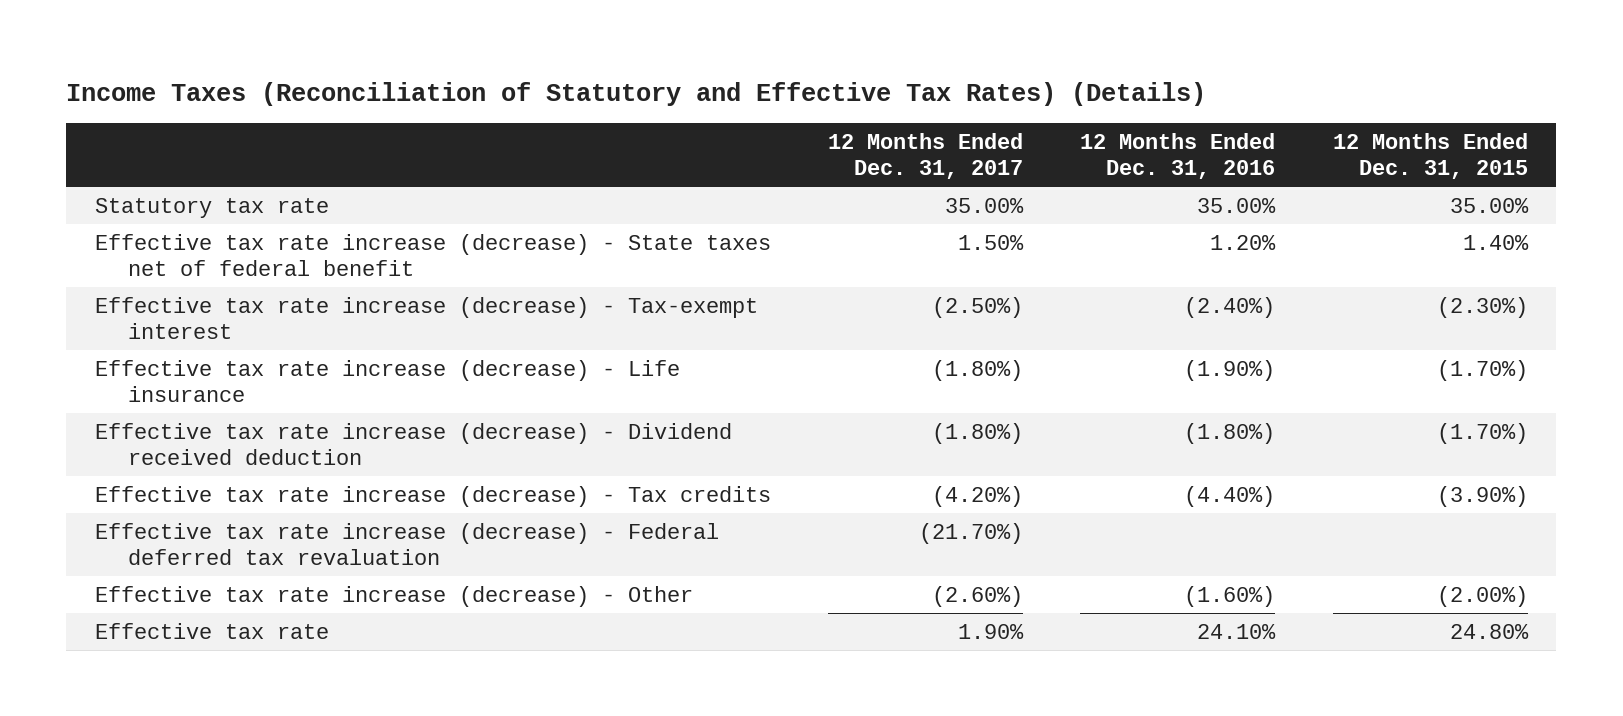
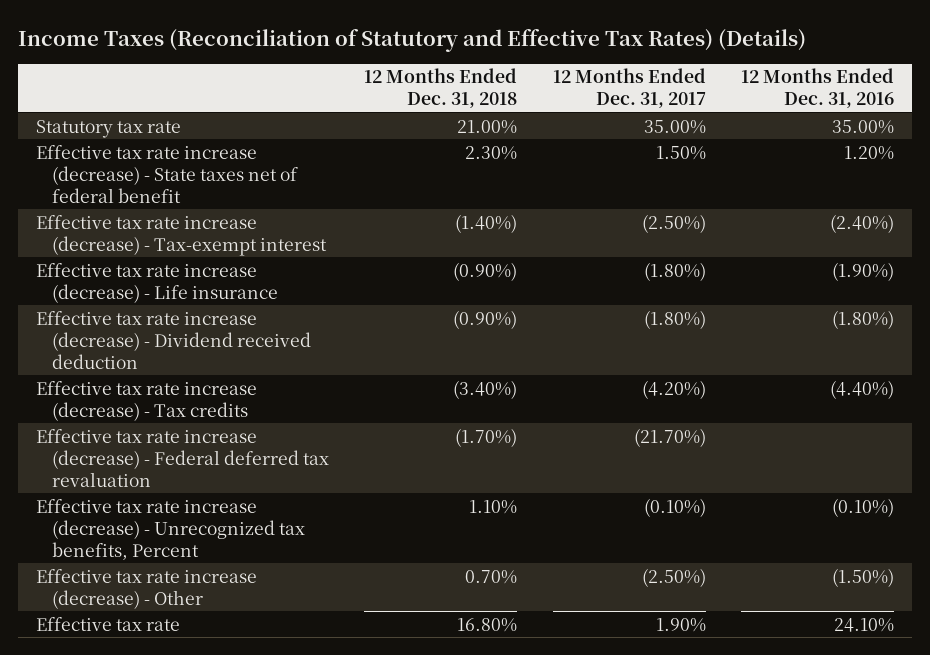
[1332,132,1528,180] 12 Months Ended Dec. 31, 2015 -> none
none -> [364,68,518,109] 12 Months Ended Dec. 31, 2018
none -> [36,498,305,560] Effective tax rate increase (decrease) - Unrecognized tax benefits, Percent
[932,585,1024,607] (2.60%) -> [641,567,706,587] (2.50%)
[1184,585,1276,607] (1.60%) -> [832,567,895,587] (1.50%)

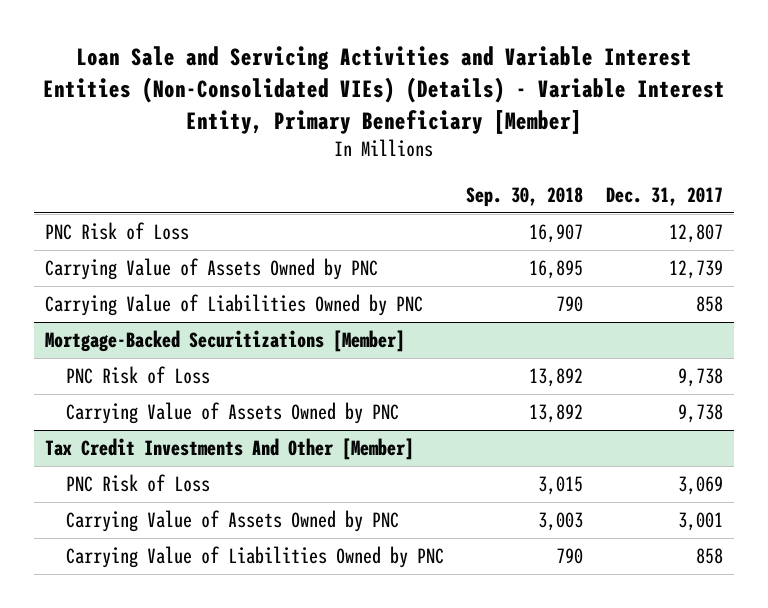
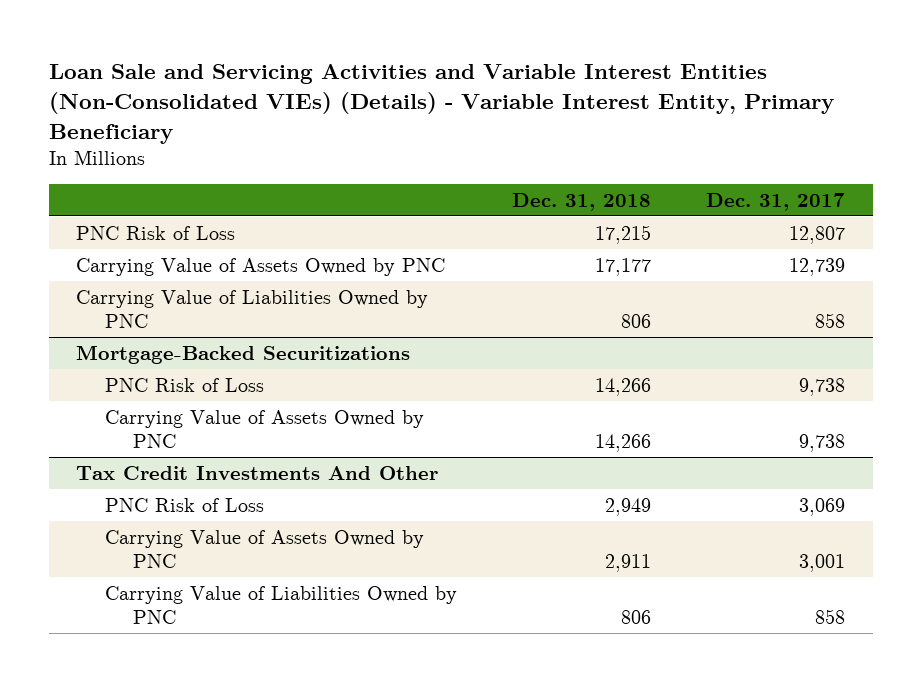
[42,46,725,134] Loan Sale and Servicing Activities and Variable Interest Entities (Non-Consolidated VIEs) (Details) - Variable Interest Entity, Primary Beneficiary [Member] -> [48,63,834,144] Loan Sale and Servicing Activities and Variable Interest Entities (Non-Consolidated VIEs) (Details) - Variable Interest Entity, Primary Beneficiary
[466,186,584,207] Sep. 30, 2018 -> none
none -> [512,192,652,211] Dec. 31, 2018
[44,330,405,353] Mortgage-Backed Securitizations [Member] -> [76,344,411,364] Mortgage-Backed Securitizations
[44,438,414,461] Tax Credit Investments And Other [Member] -> [76,465,439,480] Tax Credit Investments And Other

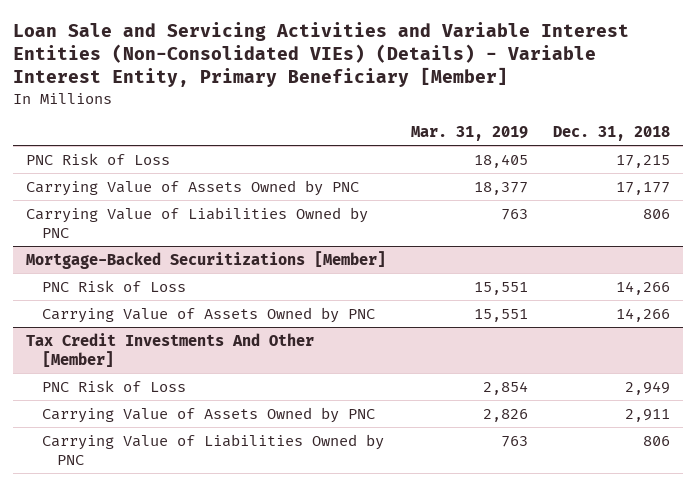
[48,63,834,144] Loan Sale and Servicing Activities and Variable Interest Entities (Non-Consolidated VIEs) (Details) - Variable Interest Entity, Primary Beneficiary -> [13,21,630,88] Loan Sale and Servicing Activities and Variable Interest Entities (Non-Consolidated VIEs) (Details) - Variable Interest Entity, Primary Beneficiary [Member]
[706,192,846,211] Dec. 31, 2017 -> none
none -> [411,126,529,142] Mar. 31, 2019
[76,344,411,364] Mortgage-Backed Securitizations -> [25,250,386,269] Mortgage-Backed Securitizations [Member]
[76,465,439,480] Tax Credit Investments And Other -> [25,332,314,368] Tax Credit Investments And Other [Member]

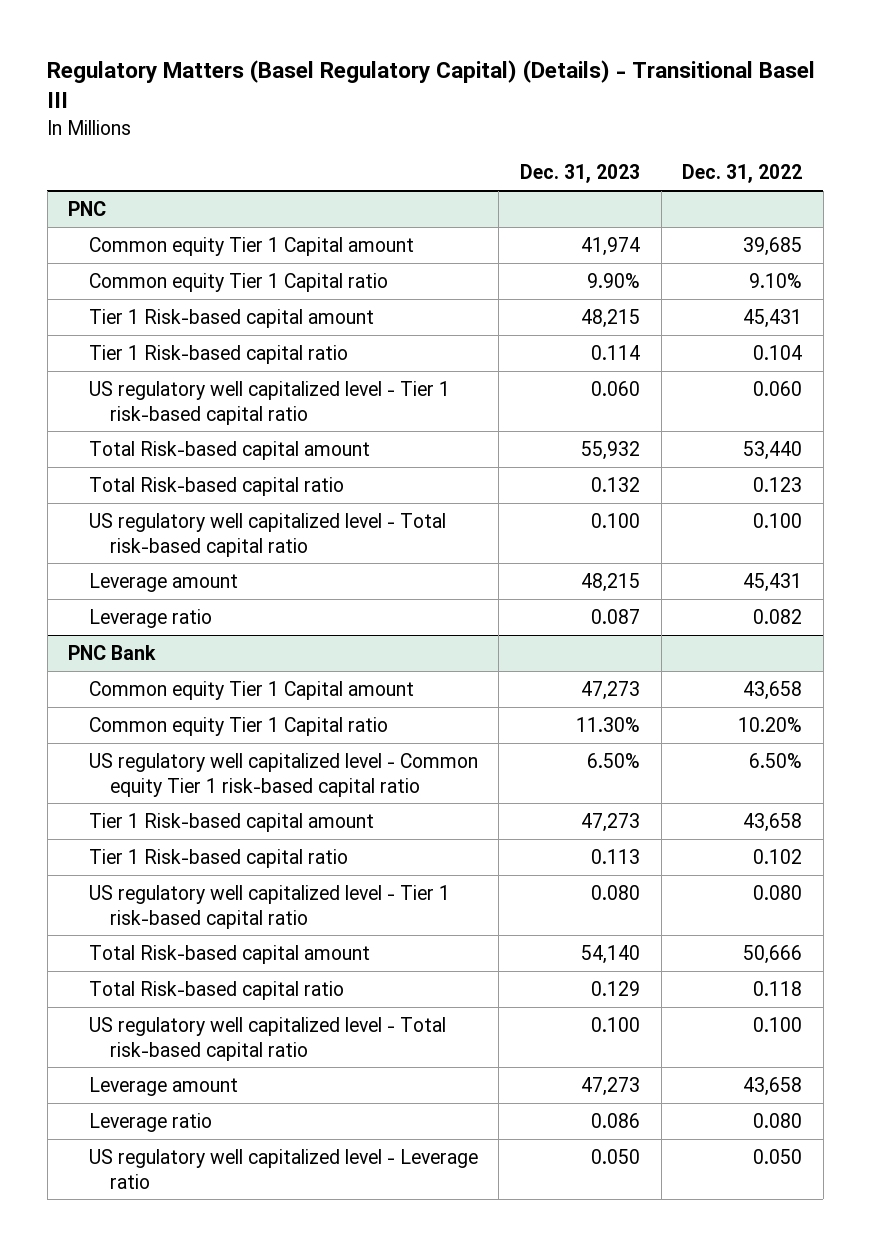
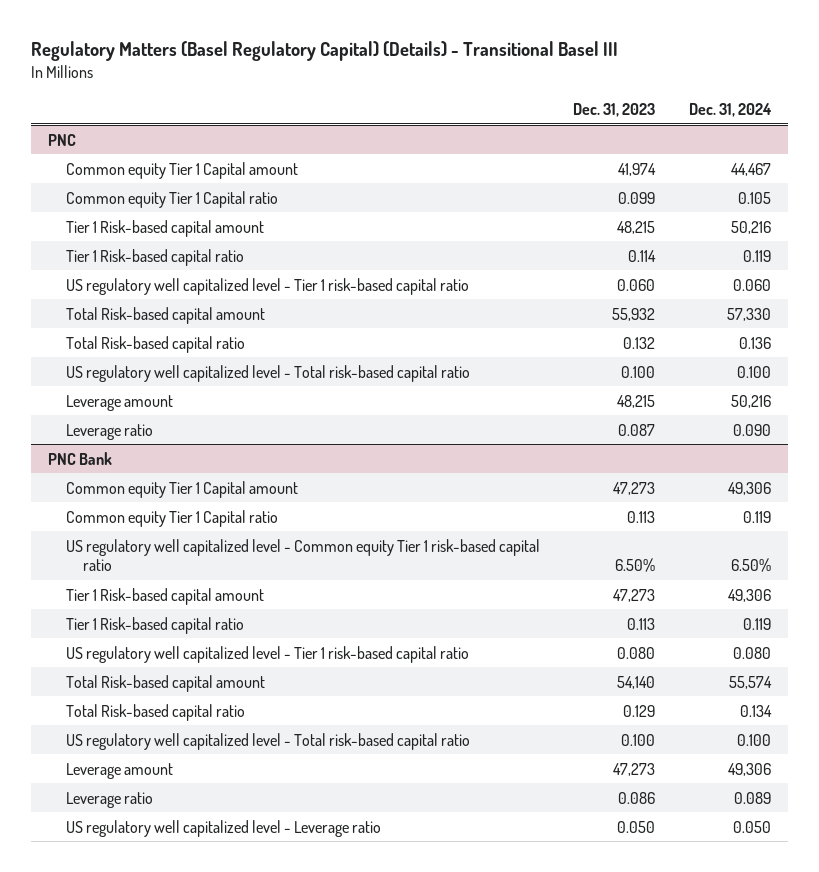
[682,164,803,184] Dec. 31, 2022 -> none
none -> [688,102,772,117] Dec. 31, 2024
[586,272,640,288] 9.90% -> [618,191,656,204] 0.099
[575,716,640,732] 11.30% -> [627,510,656,523] 0.113

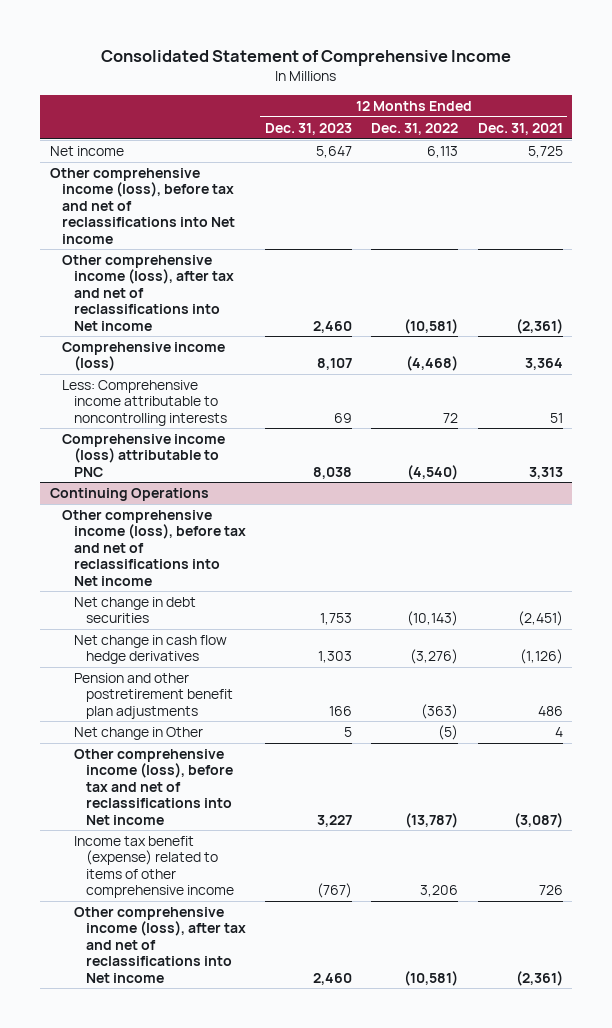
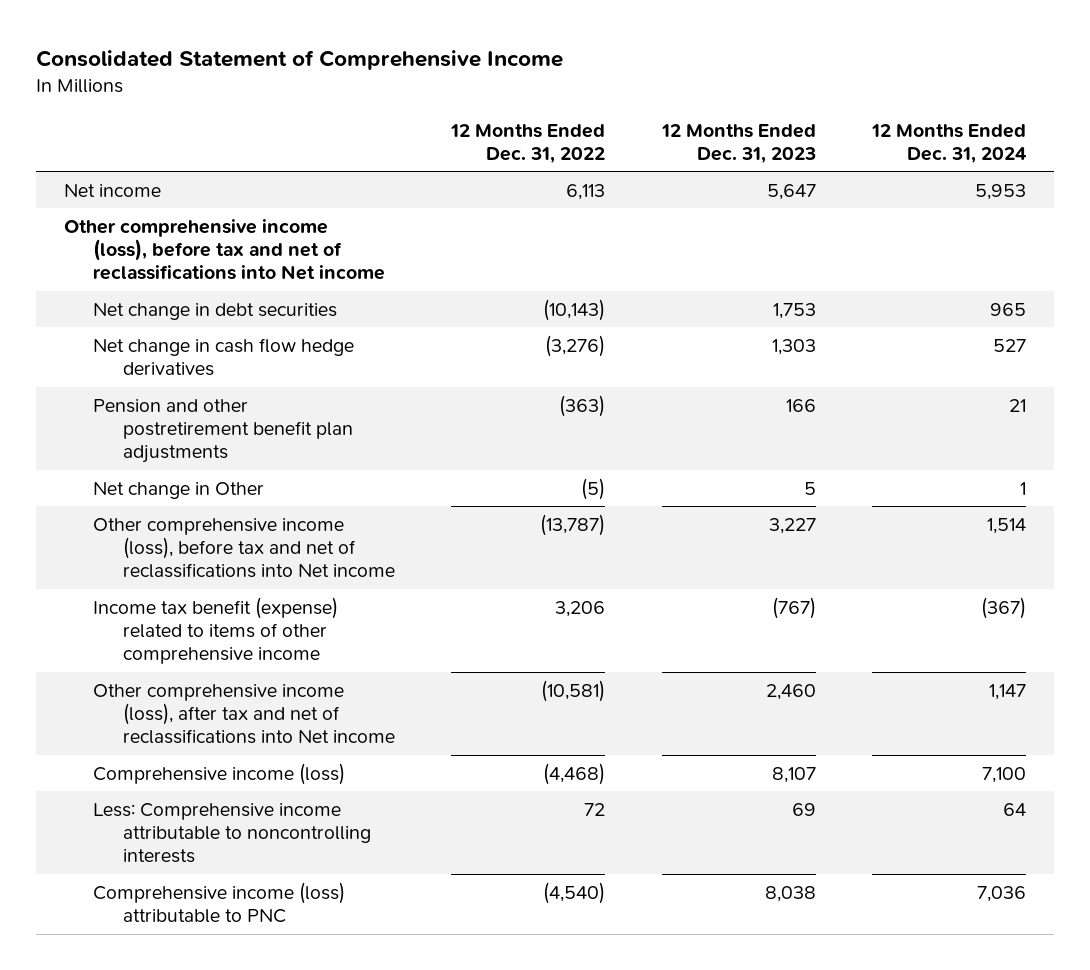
[477,122,563,135] Dec. 31, 2021 -> none
none -> [871,123,1028,163] 12 Months Ended Dec. 31, 2024
[61,254,234,331] Other comprehensive income (loss), after tax and net of reclassifications into Net income -> none
[49,487,209,501] Continuing Operations -> none
[61,509,246,586] Other comprehensive income (loss), before tax and net of reclassifications into Net income -> none
[61,341,225,372] Comprehensive income (loss) -> [93,762,346,785] Comprehensive income (loss)
[61,379,227,426] Less: Comprehensive income attributable to noncontrolling interests -> [93,802,371,864] Less: Comprehensive income attributable to noncontrolling interests
[61,433,225,477] Comprehensive income (loss) attributable to PNC -> [93,881,346,923] Comprehensive income (loss) attributable to PNC

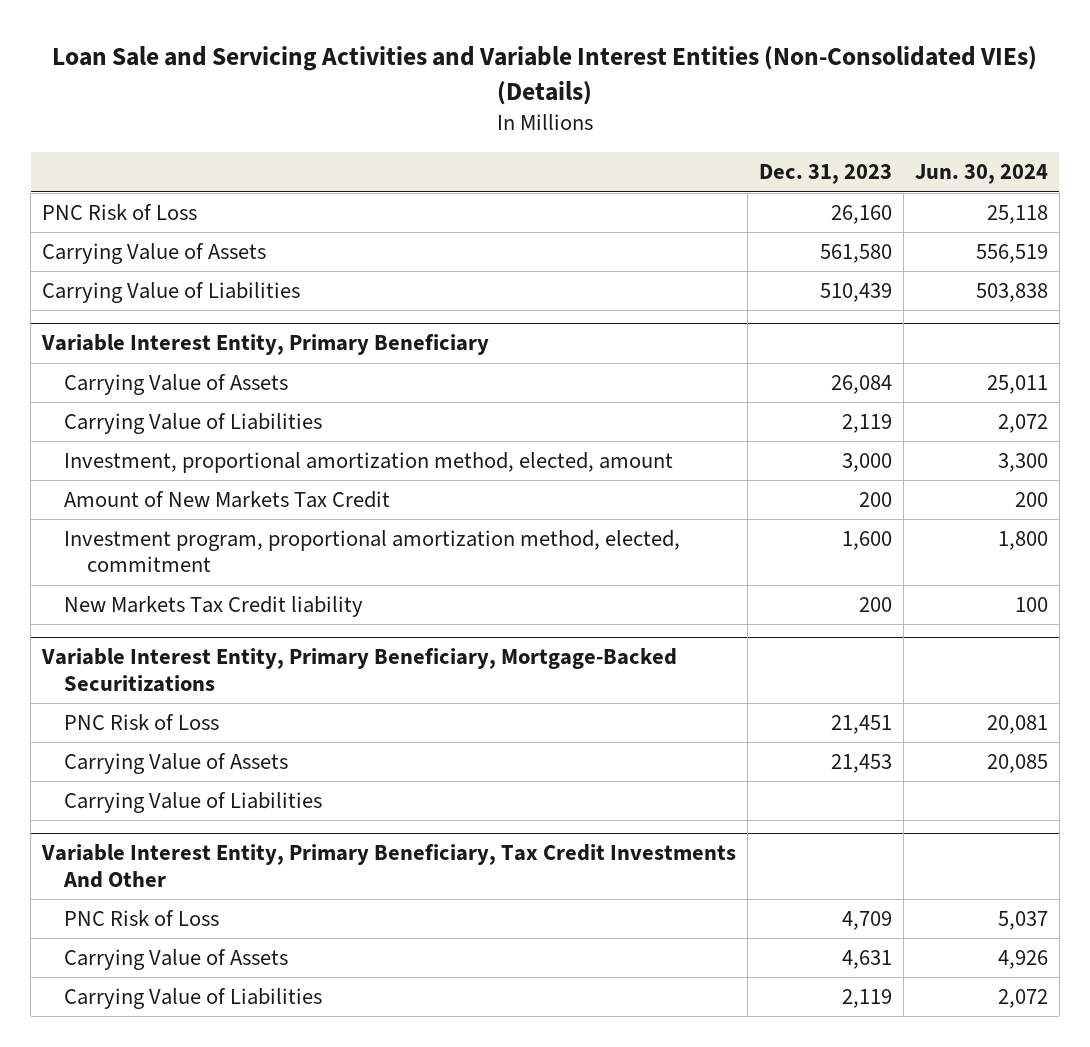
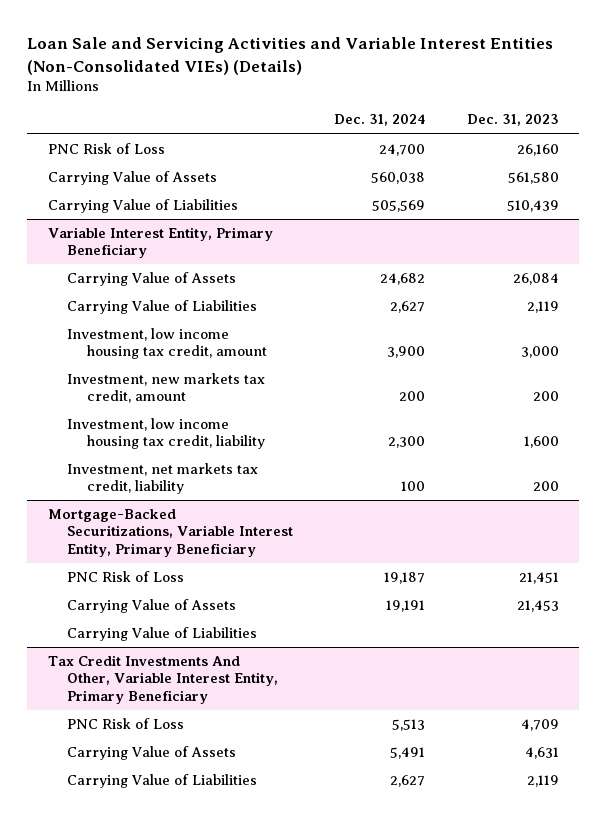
[914,164,1048,185] Jun. 30, 2024 -> none
none -> [334,114,426,127] Dec. 31, 2024
[64,452,674,474] Investment, proportional amortization method, elected, amount -> [67,328,267,360] Investment, low income housing tax credit, amount
[64,491,391,509] Amount of New Markets Tax Credit -> [67,373,266,404] Investment, new markets tax credit, amount
[64,530,681,573] Investment program, proportional amortization method, elected, commitment -> [67,418,265,450] Investment, low income housing tax credit, liability
[64,596,364,618] New Markets Tax Credit liability -> [67,463,259,495] Investment, net markets tax credit, liability
[41,648,678,692] Variable Interest Entity, Primary Beneficiary, Mortgage-Backed Securitizations -> [47,509,294,557] Mortgage-Backed Securitizations, Variable Interest Entity, Primary Beneficiary
[41,844,737,888] Variable Interest Entity, Primary Beneficiary, Tax Credit Investments And Other -> [47,655,279,704] Tax Credit Investments And Other, Variable Interest Entity, Primary Beneficiary

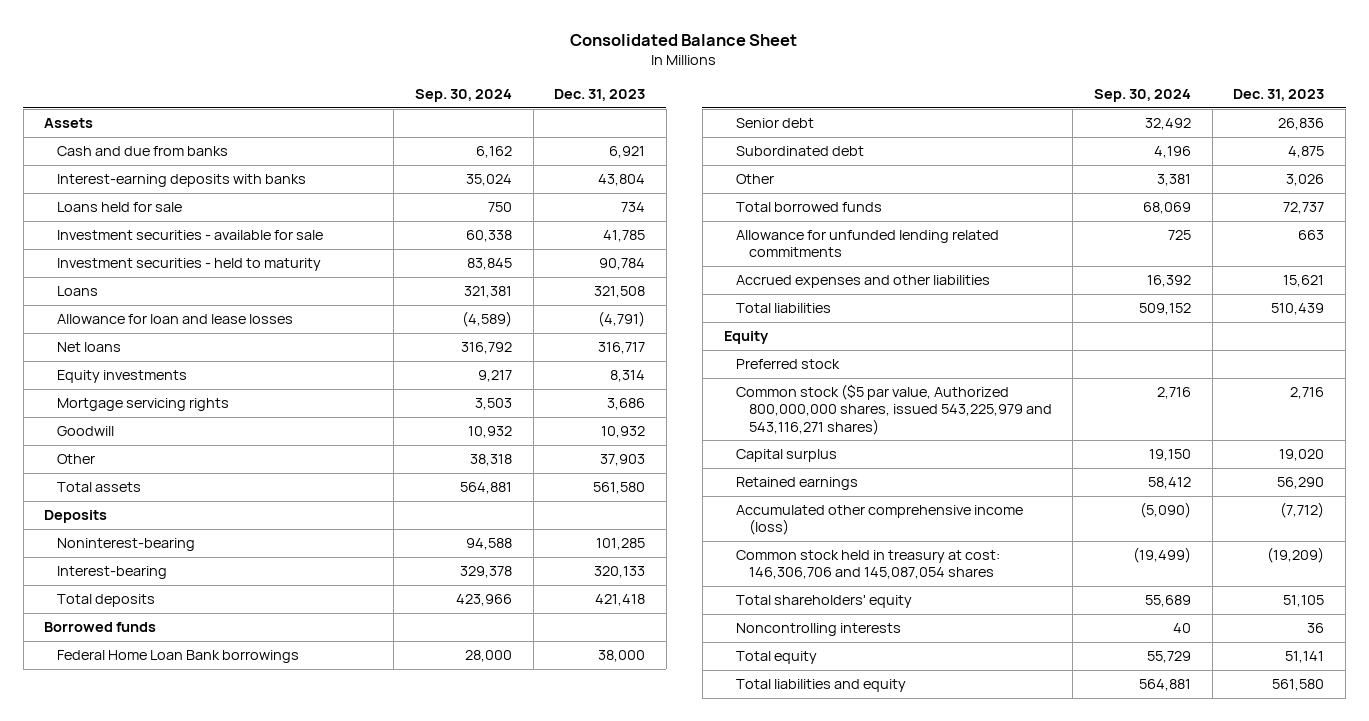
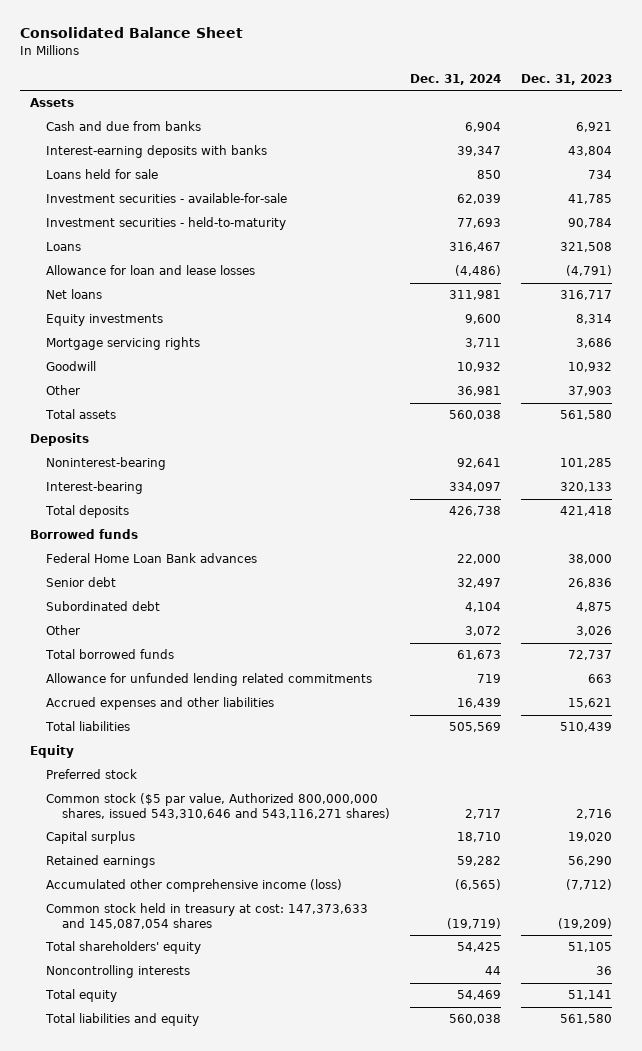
[414,88,512,102] Sep. 30, 2024 -> none
none -> [409,73,501,85] Dec. 31, 2024
[56,230,323,241] Investment securities - available for sale -> [45,193,287,204] Investment securities - available-for-sale
[56,258,321,272] Investment securities - held to maturity -> [45,217,286,231] Investment securities - held-to-maturity
[56,650,299,664] Federal Home Loan Bank borrowings -> [45,553,257,564] Federal Home Loan Bank advances
[736,384,1052,435] Common stock ($5 par value, Authorized 800,000,000 shares, issued 543,225,979 and 543,116,271 shares) -> [45,793,390,819] Common stock ($5 par value, Authorized 800,000,000 shares, issued 543,310,646 and 543,116,271 shares)
[736,550,1001,580] Common stock held in treasury at cost: 146,306,706 and 145,087,054 shares -> [45,903,368,929] Common stock held in treasury at cost: 147,373,633 and 145,087,054 shares

